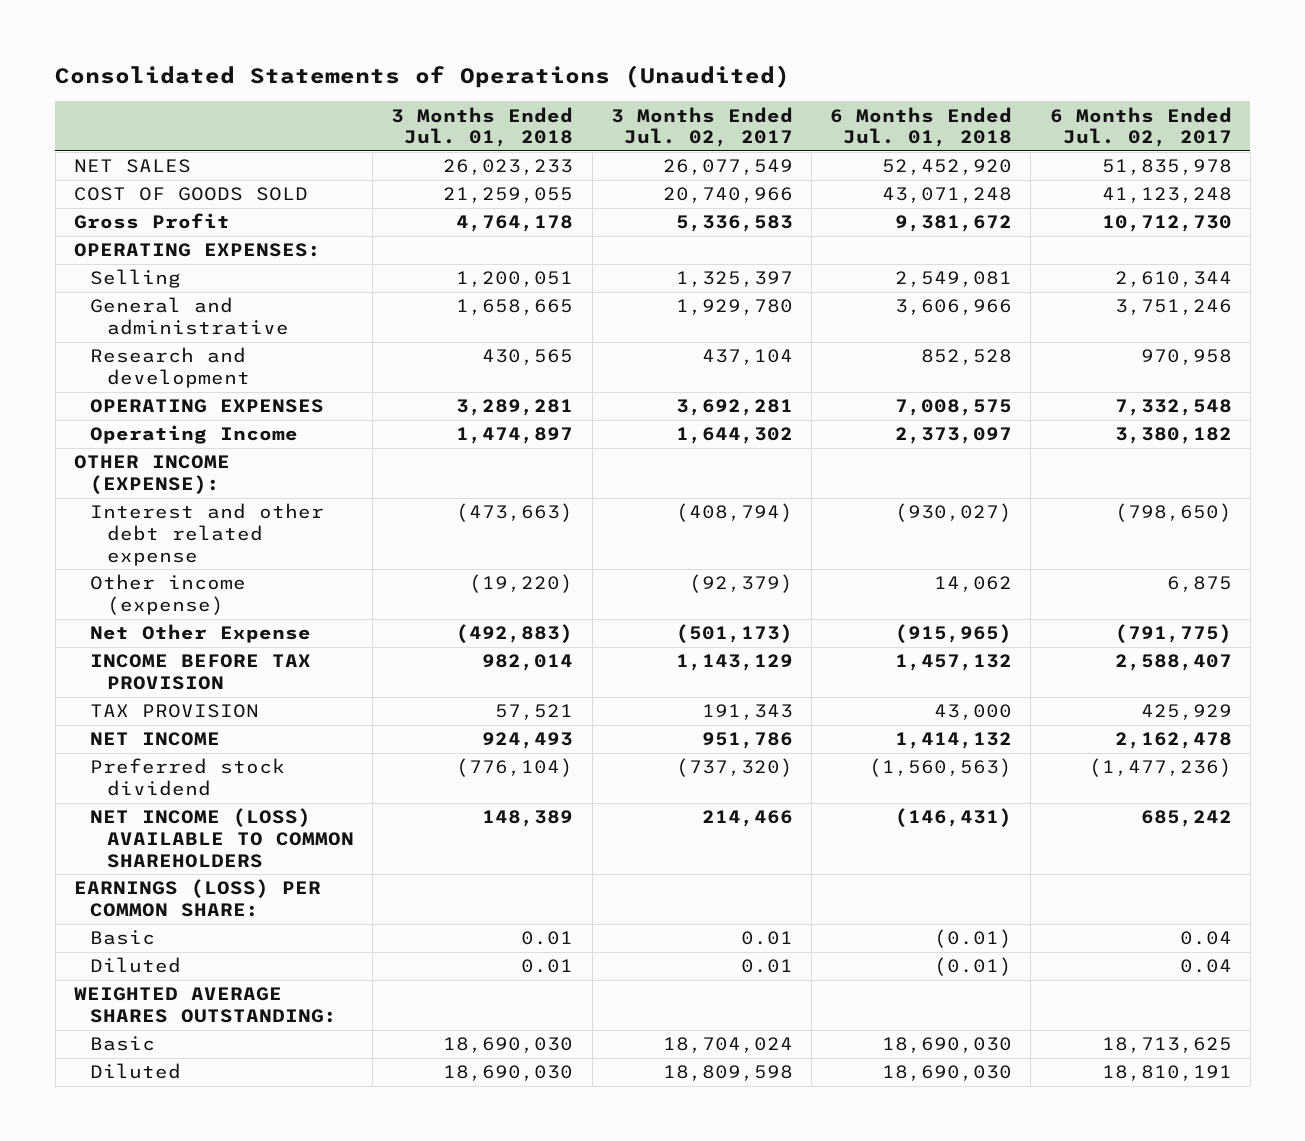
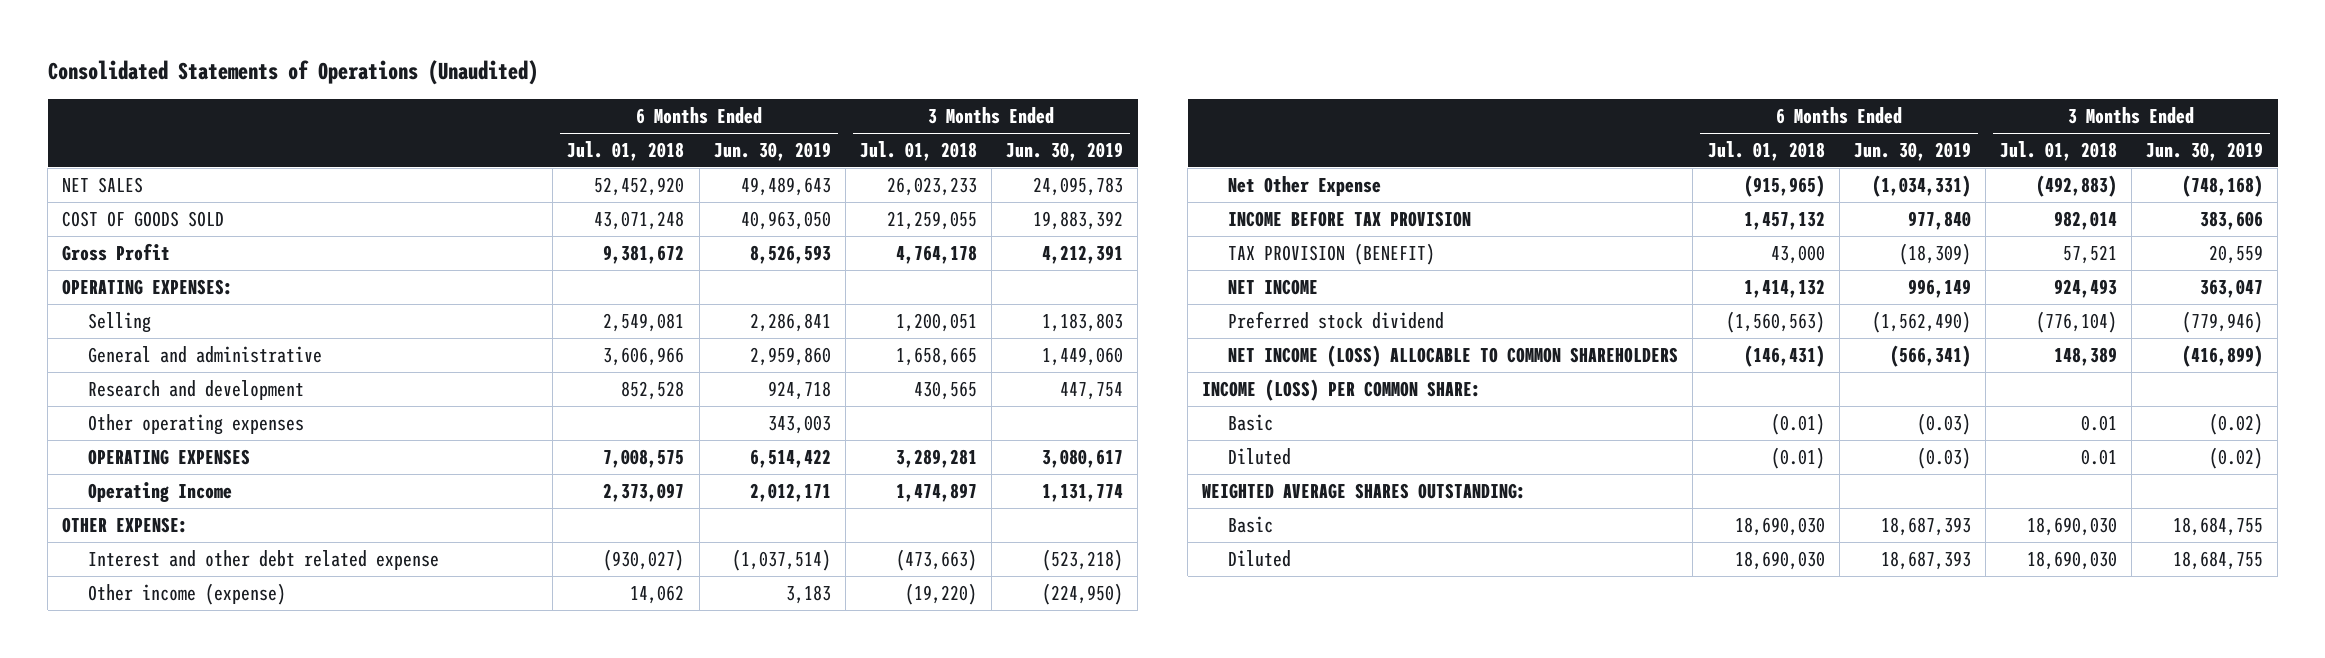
[610,106,793,148] 3 Months Ended Jul. 02, 2017 -> none
[1049,106,1232,148] 6 Months Ended Jul. 02, 2017 -> none
none -> [713,142,831,162] Jun. 30, 2019
none -> [1005,142,1123,162] Jun. 30, 2019
none -> [88,413,305,435] Other operating expenses
[73,455,230,494] OTHER INCOME (EXPENSE): -> [62,516,189,533] OTHER EXPENSE:
[90,704,260,719] TAX PROVISION -> [1228,242,1436,265] TAX PROVISION (BENEFIT)
[90,808,355,868] NET INCOME (LOSS) AVAILABLE TO COMMON SHAREHOLDERS -> [1228,344,1679,367] NET INCOME (LOSS) ALLOCABLE TO COMMON SHAREHOLDERS
[73,879,321,917] EARNINGS (LOSS) PER COMMON SHARE: -> [1202,378,1482,401] INCOME (LOSS) PER COMMON SHARE:

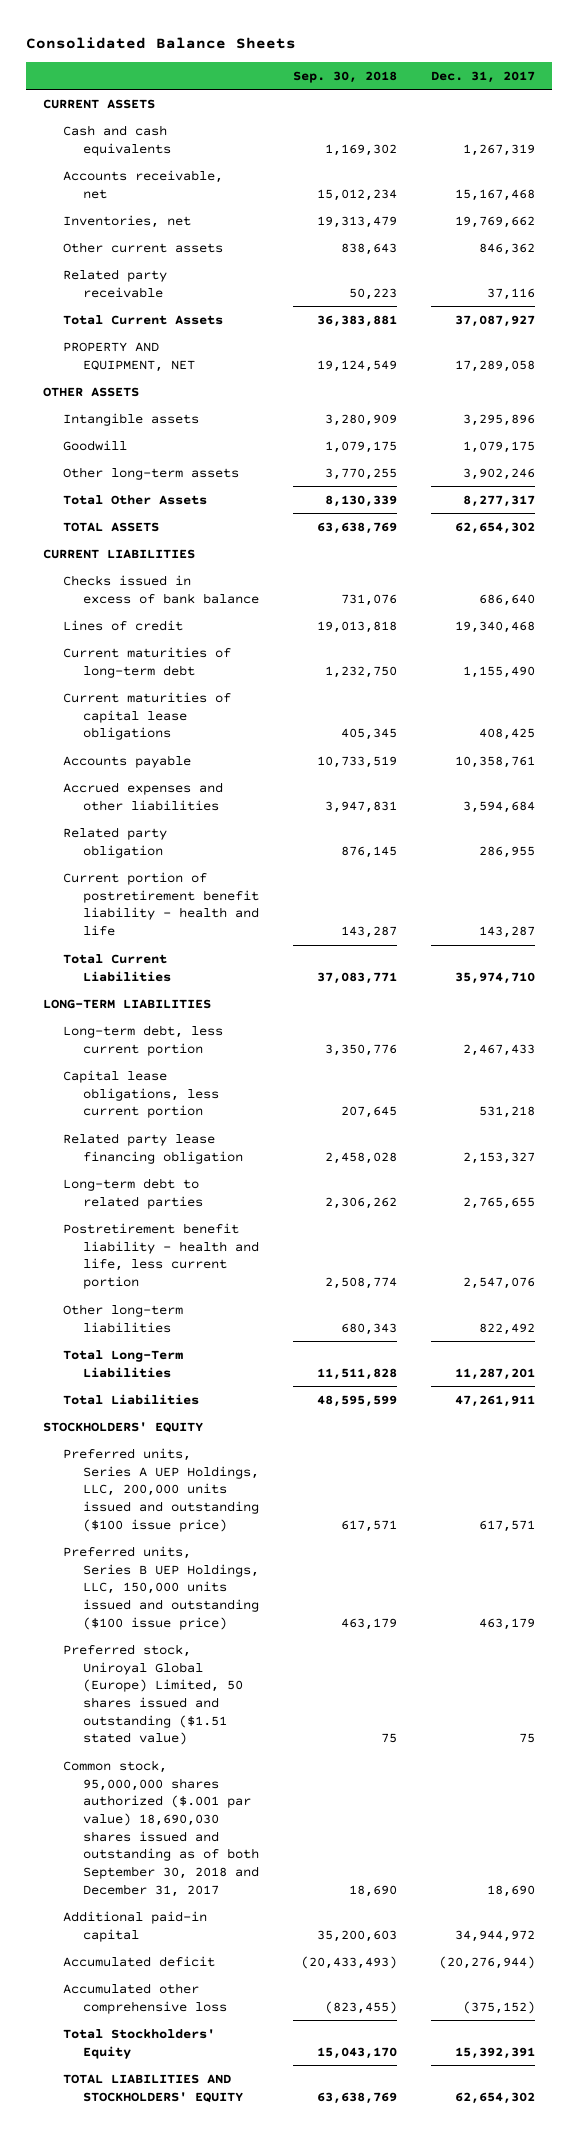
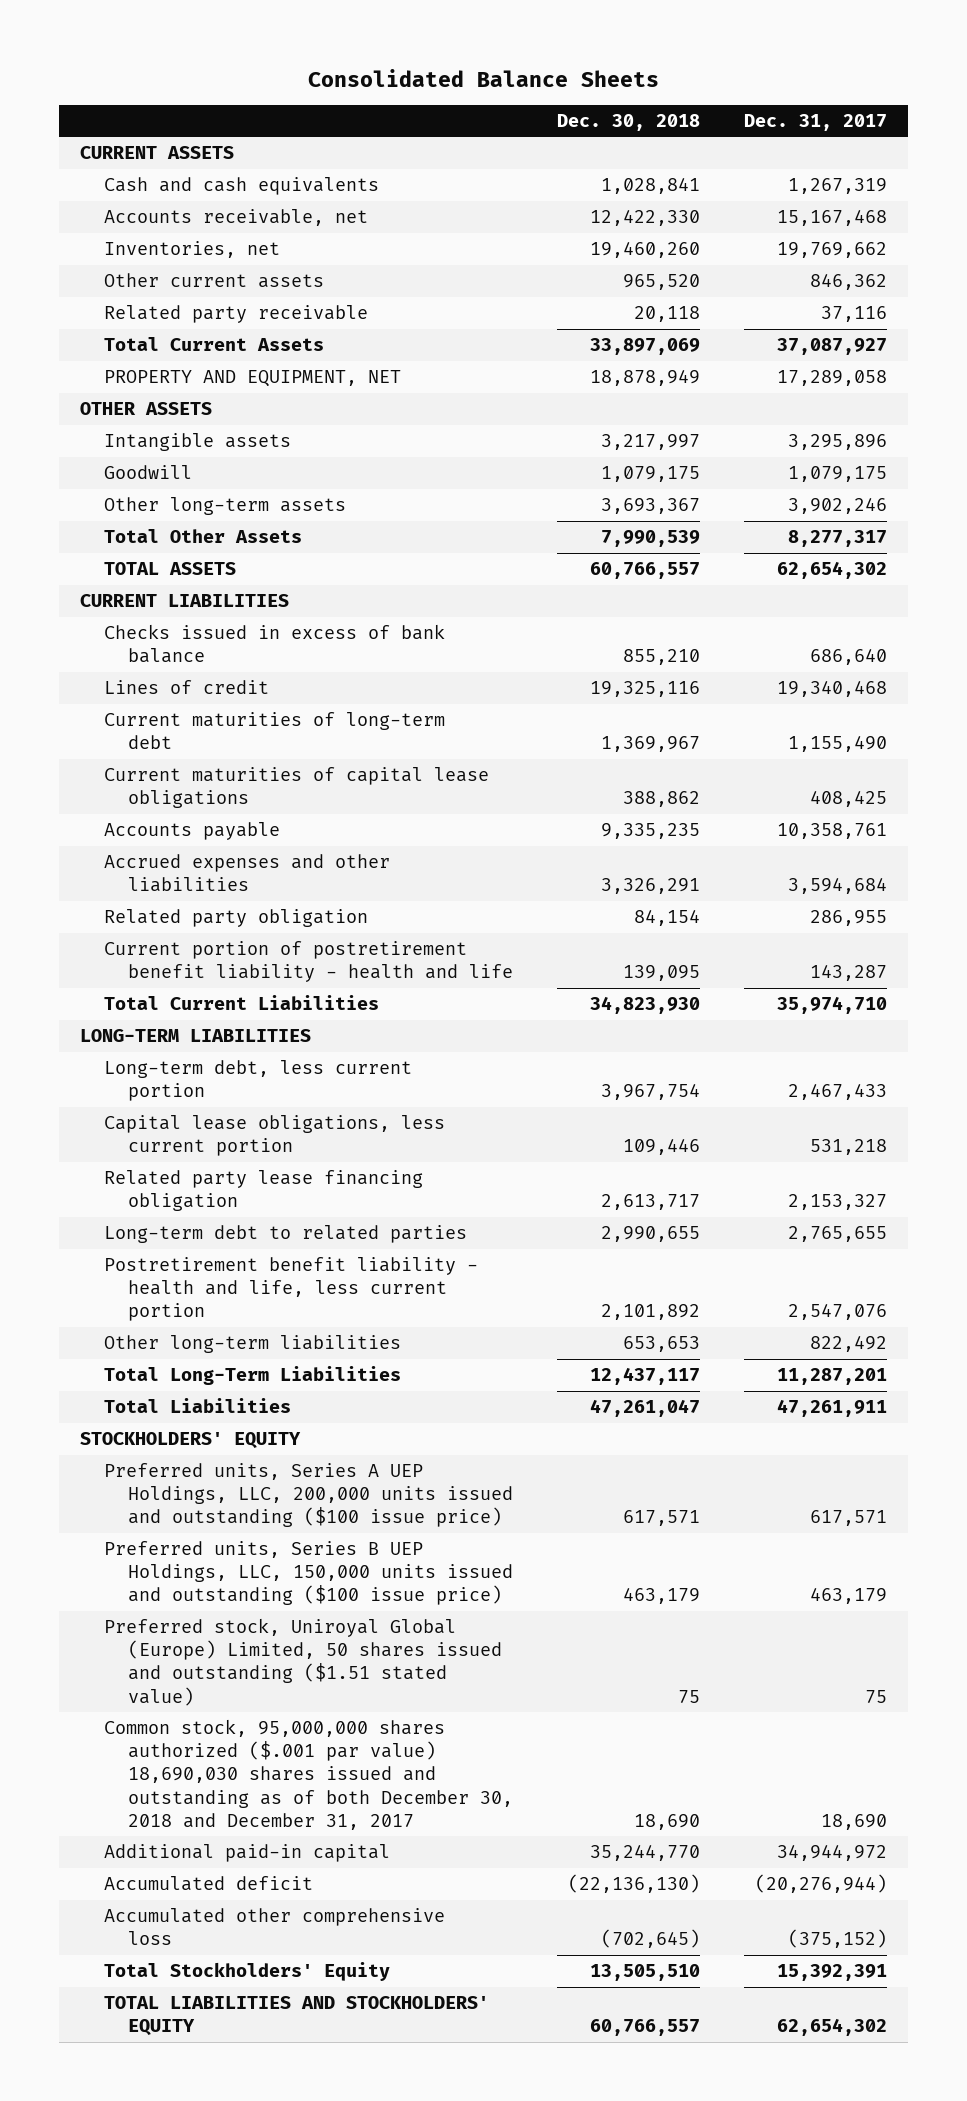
[293,70,398,83] Sep. 30, 2018 -> none
none -> [557,113,701,131] Dec. 30, 2018
[63,1759,259,1897] Common stock, 95,000,000 shares authorized ($.001 par value) 18,690,030 shares issued and outstanding as of both September 30, 2018 and December 31, 2017 -> [104,1719,514,1830] Common stock, 95,000,000 shares authorized ($.001 par value) 18,690,030 shares issued and outstanding as of both December 30, 2018 and December 31, 2017

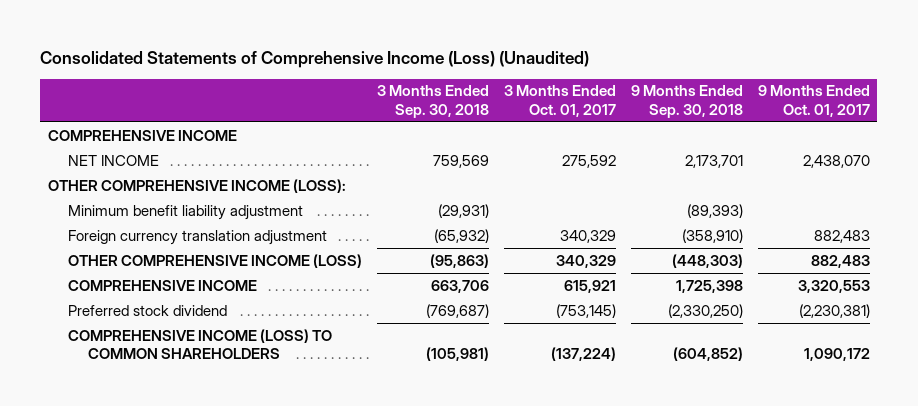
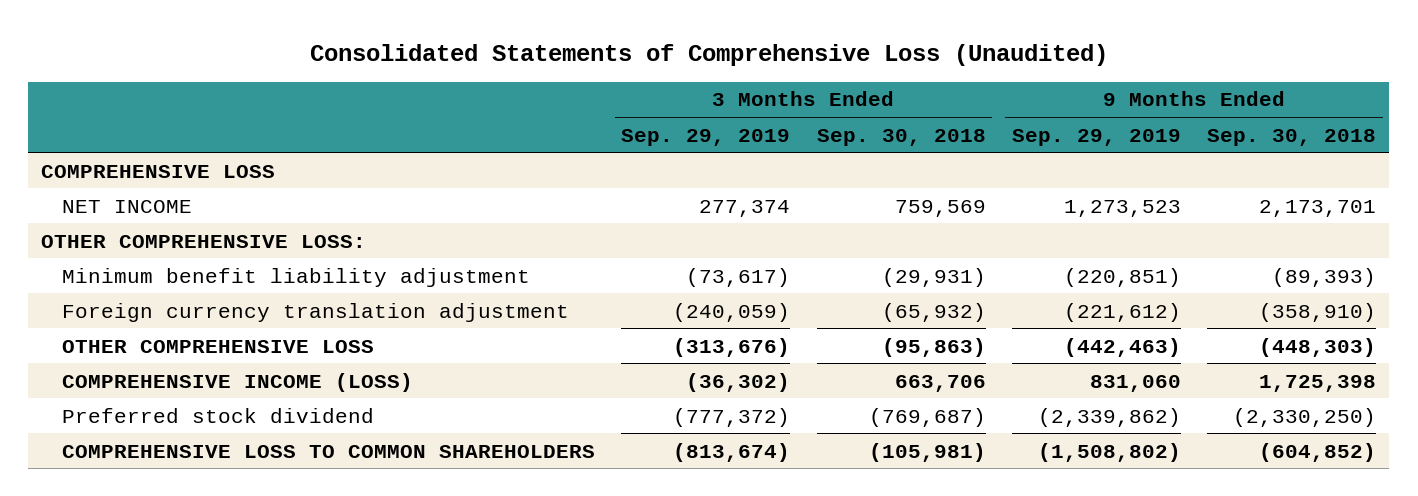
[40,50,590,68] Consolidated Statements of Comprehensive Income (Loss) (Unaudited) -> [309,43,1108,66] Consolidated Statements of Comprehensive Loss (Unaudited)
[503,85,616,117] 3 Months Ended Oct. 01, 2017 -> none
[757,85,870,117] 9 Months Ended Oct. 01, 2017 -> none
none -> [621,128,791,146] Sep. 29, 2019
none -> [1011,128,1181,146] Sep. 29, 2019
[47,129,237,141] COMPREHENSIVE INCOME -> [41,164,276,178] COMPREHENSIVE LOSS
[47,178,346,193] OTHER COMPREHENSIVE INCOME (LOSS): -> [41,234,367,248] OTHER COMPREHENSIVE LOSS:
[67,253,362,268] OTHER COMPREHENSIVE INCOME (LOSS) -> [62,339,375,353] OTHER COMPREHENSIVE LOSS
[67,279,257,291] COMPREHENSIVE INCOME -> [62,372,414,392] COMPREHENSIVE INCOME (LOSS)
[67,328,332,360] COMPREHENSIVE INCOME (LOSS) TO COMMON SHAREHOLDERS -> [62,444,596,458] COMPREHENSIVE LOSS TO COMMON SHAREHOLDERS

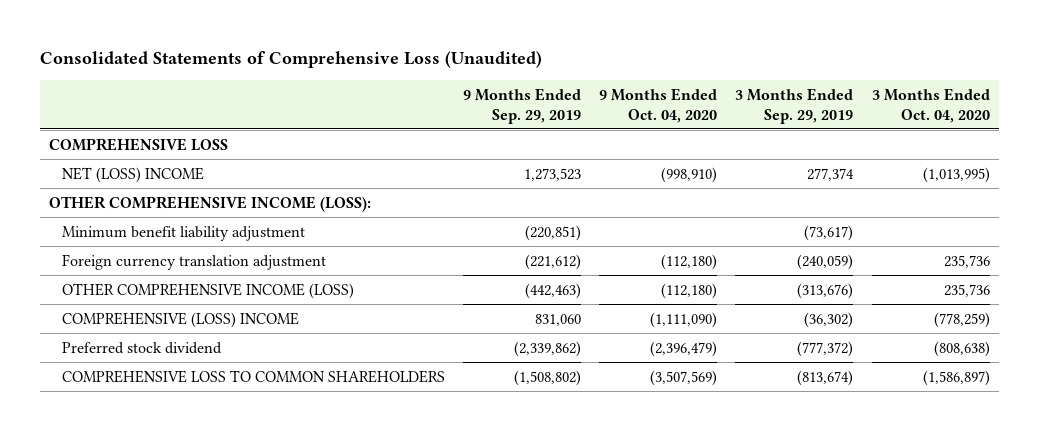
[816,128,986,146] Sep. 30, 2018 -> none
[1207,128,1377,146] Sep. 30, 2018 -> none
none -> [599,87,718,123] 9 Months Ended Oct. 04, 2020
none -> [871,87,990,123] 3 Months Ended Oct. 04, 2020
[62,199,193,213] NET INCOME -> [61,166,204,183] NET (LOSS) INCOME
[41,234,367,248] OTHER COMPREHENSIVE LOSS: -> [48,195,371,212] OTHER COMPREHENSIVE INCOME (LOSS):
[62,339,375,353] OTHER COMPREHENSIVE LOSS -> [61,282,354,299] OTHER COMPREHENSIVE INCOME (LOSS)
[62,372,414,392] COMPREHENSIVE INCOME (LOSS) -> [61,311,299,328] COMPREHENSIVE (LOSS) INCOME

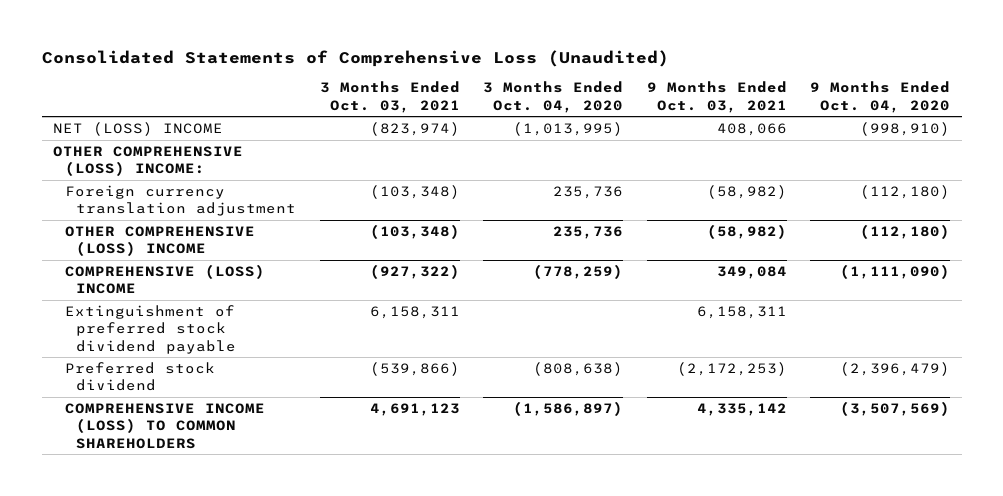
[462,87,581,124] 9 Months Ended Sep. 29, 2019 -> none
[735,87,854,124] 3 Months Ended Sep. 29, 2019 -> none
none -> [319,81,460,113] 3 Months Ended Oct. 03, 2021
none -> [646,81,787,113] 9 Months Ended Oct. 03, 2021
[48,137,228,151] COMPREHENSIVE LOSS -> none
[61,225,305,241] Minimum benefit liability adjustment -> none
[48,195,371,212] OTHER COMPREHENSIVE INCOME (LOSS): -> [53,146,244,177] OTHER COMPREHENSIVE (LOSS) INCOME:
[61,282,354,299] OTHER COMPREHENSIVE INCOME (LOSS) -> [64,226,255,257] OTHER COMPREHENSIVE (LOSS) INCOME
none -> [64,305,237,354] Extinguishment of preferred stock dividend payable
[61,369,445,383] COMPREHENSIVE LOSS TO COMMON SHAREHOLDERS -> [64,403,265,449] COMPREHENSIVE INCOME (LOSS) TO COMMON SHAREHOLDERS

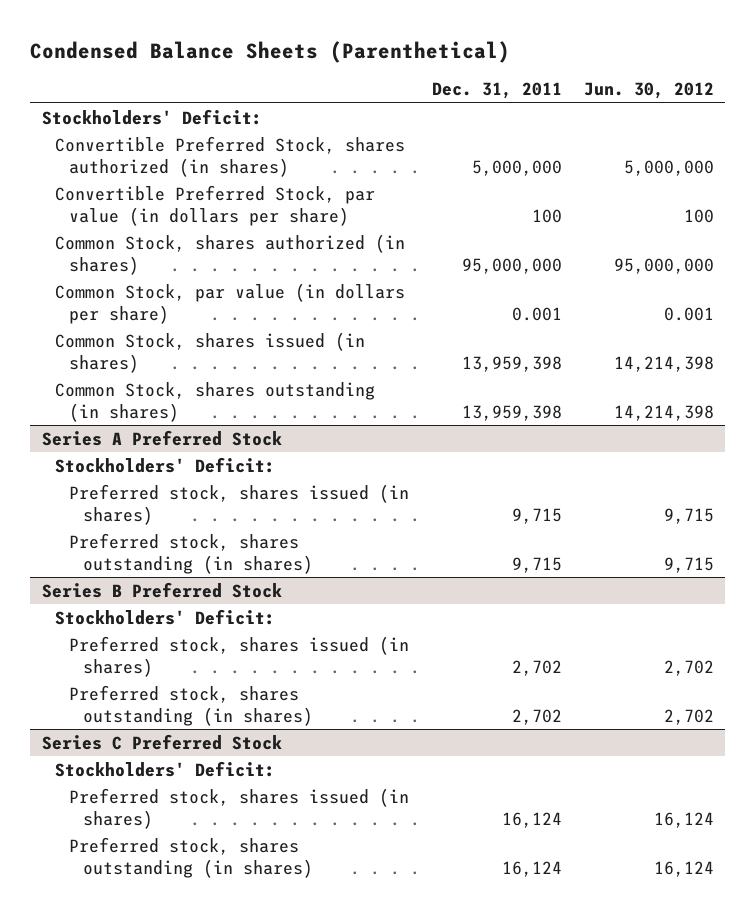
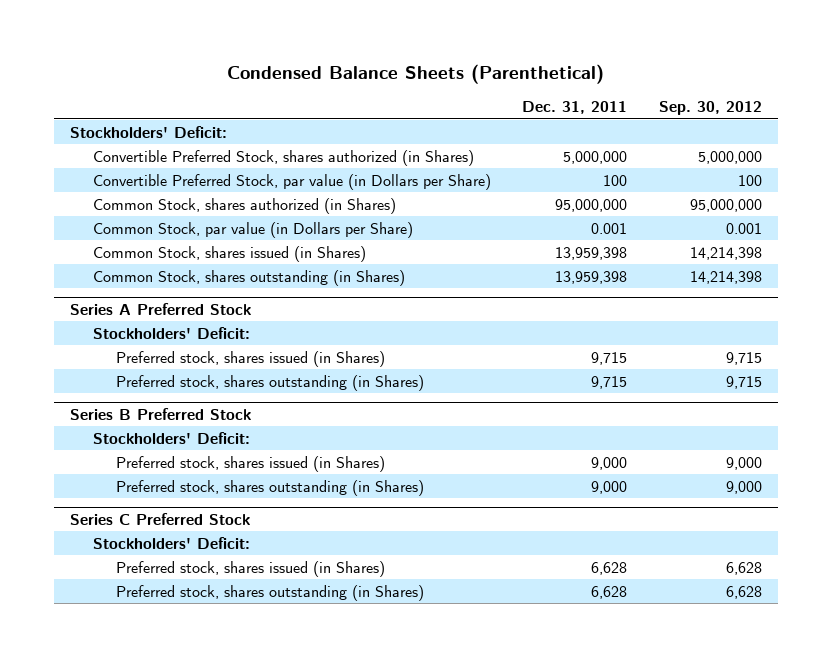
[584,82,715,100] Jun. 30, 2012 -> none
none -> [658,101,762,116] Sep. 30, 2012
[55,135,406,177] Convertible Preferred Stock, shares authorized (in shares) -> [92,149,474,166] Convertible Preferred Stock, shares authorized (in Shares)
[55,184,376,226] Convertible Preferred Stock, par value (in dollars per share) -> [92,173,491,190] Convertible Preferred Stock, par value (in Dollars per Share)
[55,233,406,275] Common Stock, shares authorized (in shares) -> [92,197,396,214] Common Stock, shares authorized (in Shares)
[55,282,406,324] Common Stock, par value (in dollars per share) -> [92,221,413,238] Common Stock, par value (in Dollars per Share)
[55,331,366,373] Common Stock, shares issued (in shares) -> [92,245,366,262] Common Stock, shares issued (in Shares)
[55,381,376,422] Common Stock, shares outstanding (in shares) -> [92,269,405,286] Common Stock, shares outstanding (in Shares)
[69,483,410,525] Preferred stock, shares issued (in shares) -> [115,350,385,367] Preferred stock, shares issued (in Shares)
[69,532,313,574] Preferred stock, shares outstanding (in shares) -> [115,374,424,391] Preferred stock, shares outstanding (in Shares)
[69,635,410,677] Preferred stock, shares issued (in shares) -> [115,455,385,472] Preferred stock, shares issued (in Shares)
[511,659,562,676] 2,702 -> [591,456,628,470] 9,000
[69,684,313,726] Preferred stock, shares outstanding (in shares) -> [115,479,424,496] Preferred stock, shares outstanding (in Shares)
[511,708,562,725] 2,702 -> [591,480,628,494] 9,000
[69,787,410,829] Preferred stock, shares issued (in shares) -> [115,560,385,577] Preferred stock, shares issued (in Shares)
[501,811,562,828] 16,124 -> [591,561,628,575] 6,628
[69,836,313,878] Preferred stock, shares outstanding (in shares) -> [115,584,424,601] Preferred stock, shares outstanding (in Shares)
[501,860,562,877] 16,124 -> [591,585,628,599] 6,628

